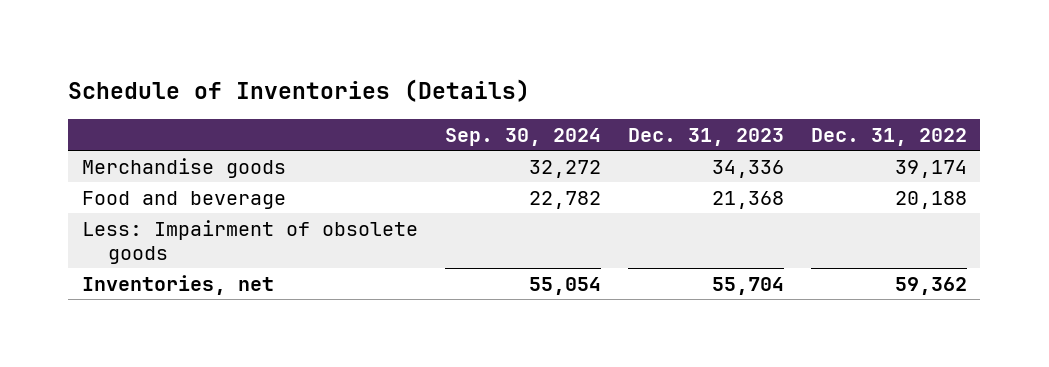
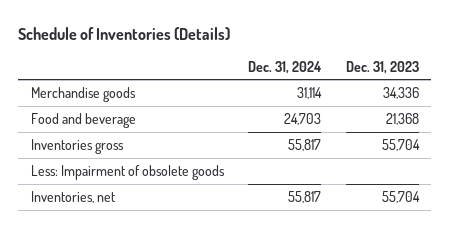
[444,127,601,146] Sep. 30, 2024 -> none
[810,127,967,146] Dec. 31, 2022 -> none
none -> [248,60,323,74] Dec. 31, 2024
none -> [30,138,124,154] Inventories gross

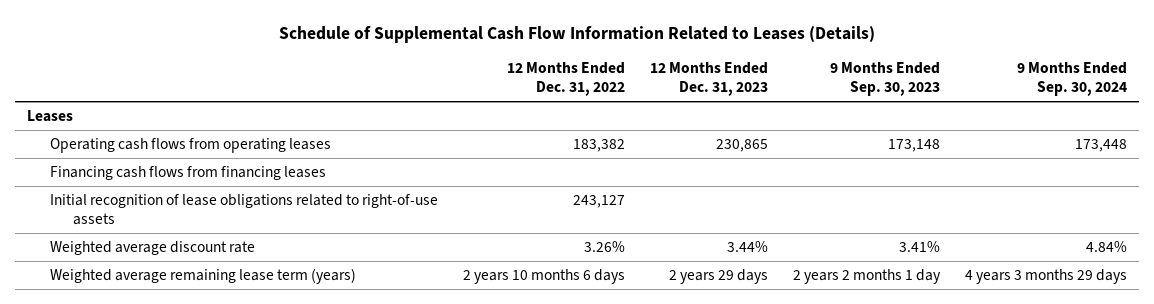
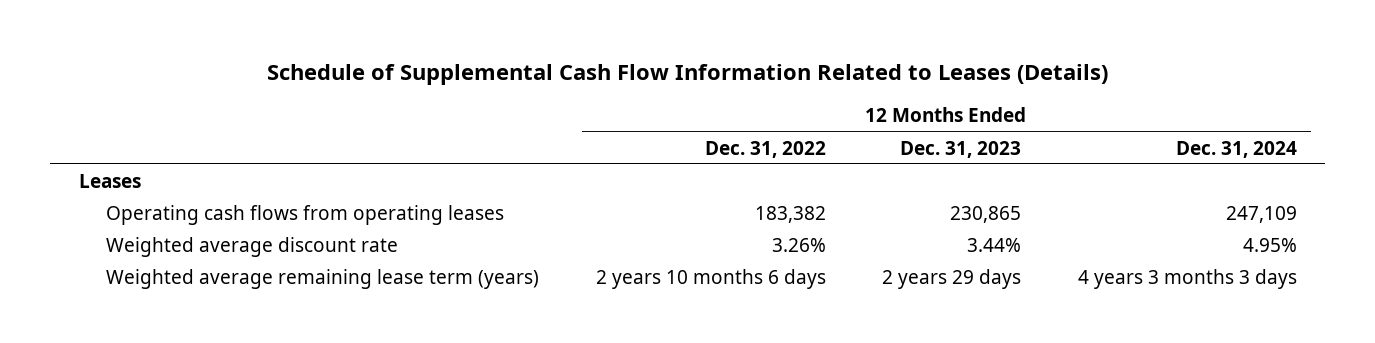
[830,62,941,97] 9 Months Ended Sep. 30, 2023 -> none
[1016,62,1127,97] 9 Months Ended Sep. 30, 2024 -> none
none -> [1175,140,1297,158] Dec. 31, 2024
[50,166,327,181] Financing cash flows from financing leases -> none
[50,194,439,225] Initial recognition of lease obligations related to right-of-use assets -> none

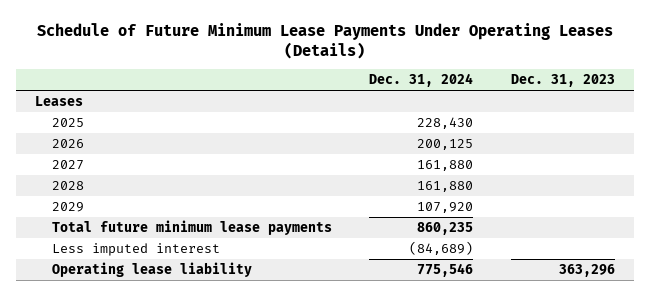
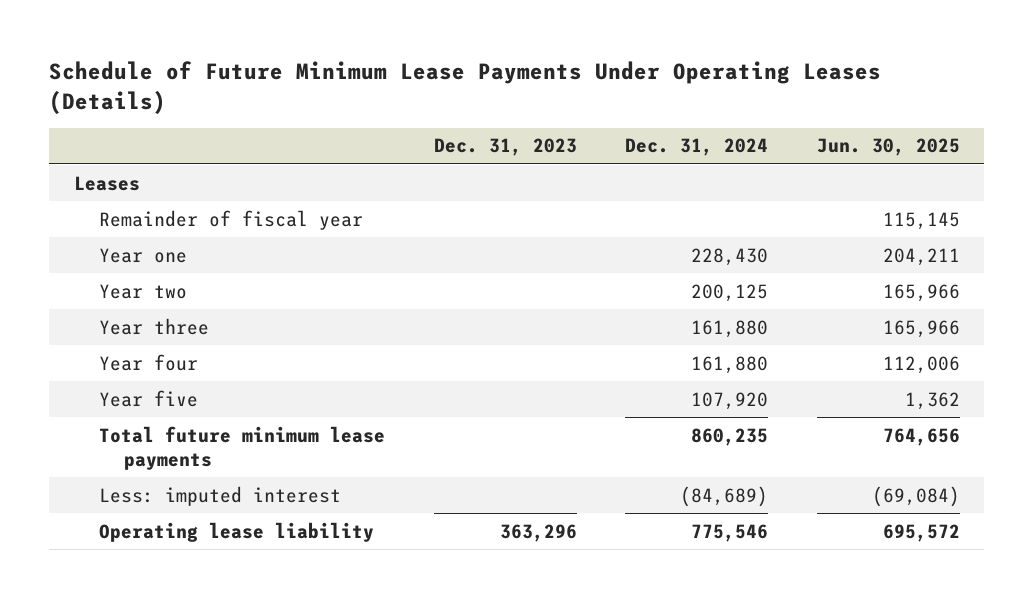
none -> [817,138,961,157] Jun. 30, 2025
none -> [98,209,363,230] Remainder of fiscal year
[51,118,84,128] 2025 -> [98,247,187,263] Year one
[51,139,84,149] 2026 -> [98,283,187,299] Year two
[51,160,84,171] 2027 -> [98,317,209,335] Year three
[51,181,84,191] 2028 -> [98,353,198,371] Year four
[51,202,84,213] 2029 -> [98,389,198,407] Year five
[51,243,220,257] Less imputed interest -> [98,485,341,506] Less: imputed interest

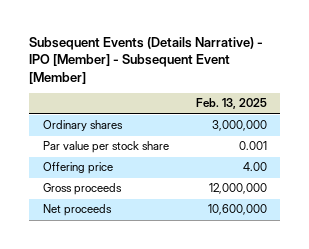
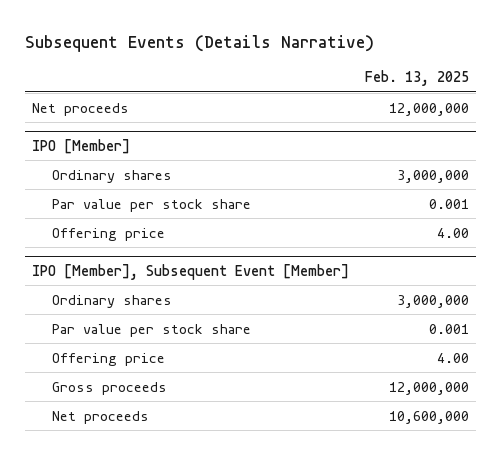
[29,36,264,84] Subsequent Events (Details Narrative) - IPO [Member] - Subsequent Event [Member] -> [24,34,374,52] Subsequent Events (Details Narrative)
none -> [32,102,130,116] Net proceeds
none -> [32,138,131,154] IPO [Member]
none -> [32,263,350,280] IPO [Member], Subsequent Event [Member]
none -> [52,294,173,308] Ordinary shares
none -> [52,323,252,337] Par value per stock share
none -> [52,352,166,366] Offering price

